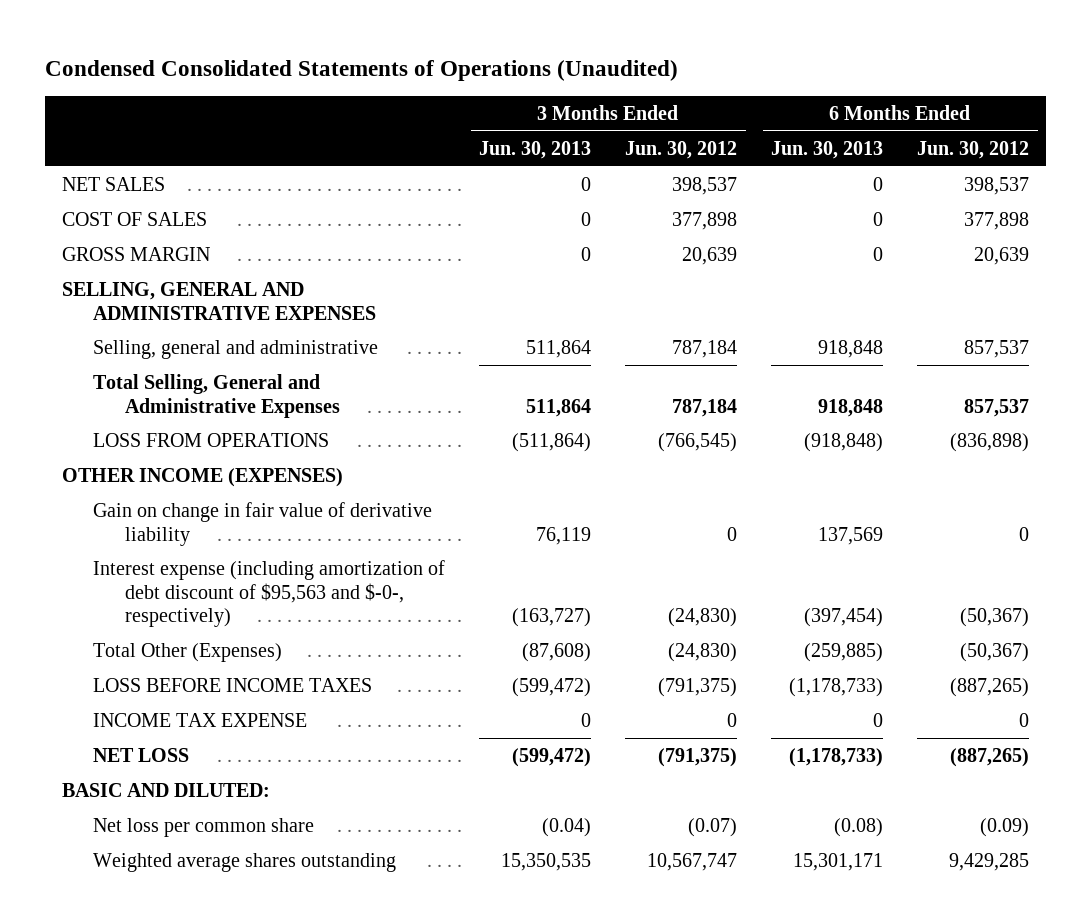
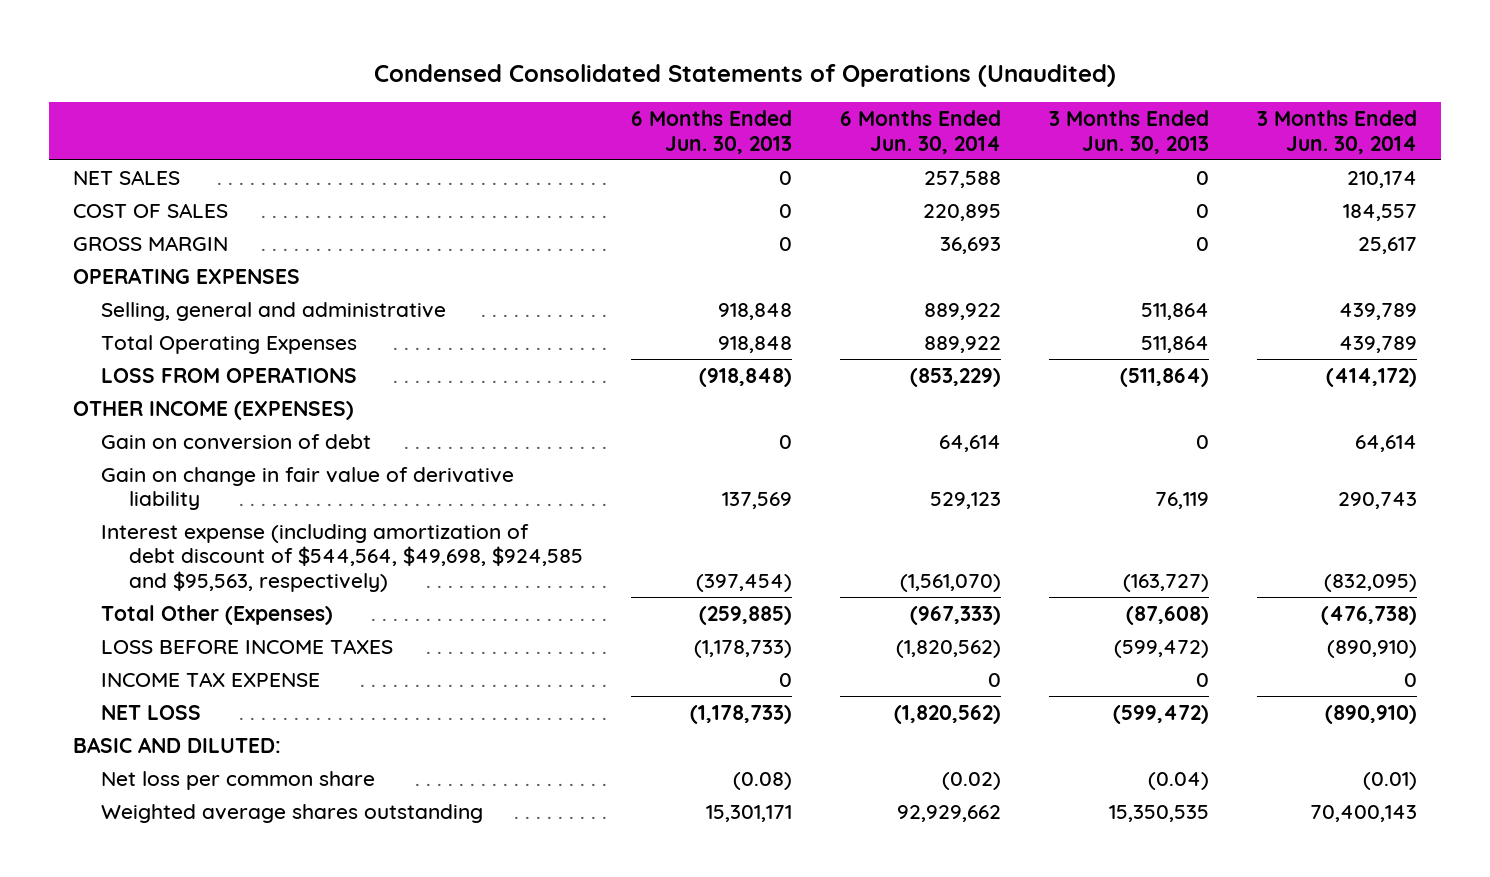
[625,140,738,159] Jun. 30, 2012 -> none
[917,140,1030,159] Jun. 30, 2012 -> none
none -> [840,110,1002,154] 6 Months Ended Jun. 30, 2014
none -> [1257,110,1418,154] 3 Months Ended Jun. 30, 2014
[62,281,377,320] SELLING, GENERAL AND ADMINISTRATIVE EXPENSES -> none
none -> [73,267,301,284] OPERATING EXPENSES
[93,373,340,418] Total Selling, General and Administrative Expenses -> [101,334,358,354] Total Operating Expenses
none -> [101,433,372,450] Gain on conversion of debt
[93,559,446,628] Interest expense (including amortization of debt discount of $95,563 and $-0-, respectively) -> [101,523,584,593] Interest expense (including amortization of debt discount of $544,564, $49,698, $924,585 and $95,563, respectively)

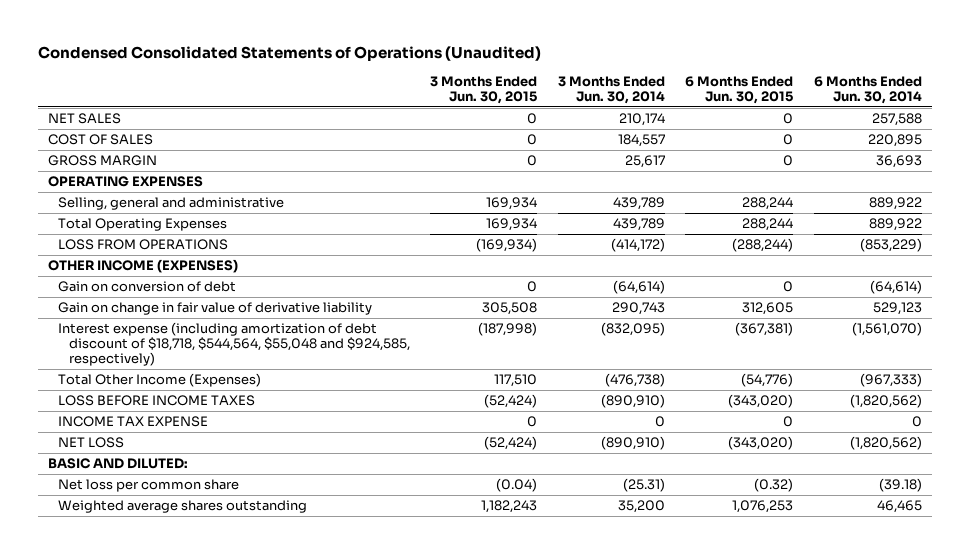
[631,110,793,154] 6 Months Ended Jun. 30, 2013 -> none
[1049,110,1210,154] 3 Months Ended Jun. 30, 2013 -> none
none -> [430,76,538,105] 3 Months Ended Jun. 30, 2015
none -> [685,76,794,105] 6 Months Ended Jun. 30, 2015
[939,434,1002,452] 64,614 -> [870,280,923,295] (64,614)
[1355,434,1418,452] 64,614 -> [612,280,665,295] (64,614)
[101,523,584,593] Interest expense (including amortization of debt discount of $544,564, $49,698, $924,585 and $95,563, respectively) -> [58,322,410,367] Interest expense (including amortization of debt discount of $18,718, $544,564, $55,048 and $924,585, respectively)
[101,604,334,625] Total Other (Expenses) -> [58,373,262,388] Total Other Income (Expenses)
[942,771,1002,790] (0.02) -> [879,478,923,493] (39.18)
[1363,771,1418,790] (0.01) -> [622,478,665,493] (25.31)
[897,804,1002,822] 92,929,662 -> [877,500,923,514] 46,465
[1310,804,1418,822] 70,400,143 -> [617,500,665,514] 35,200

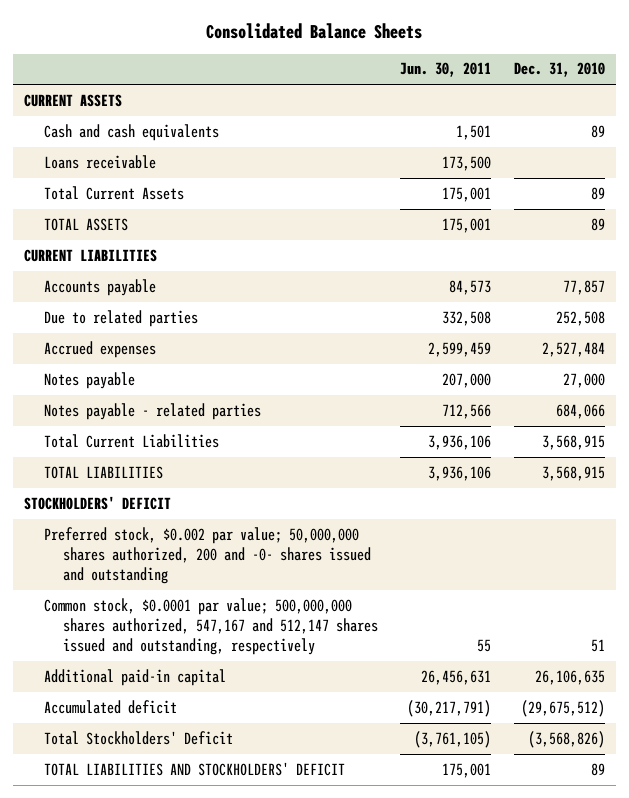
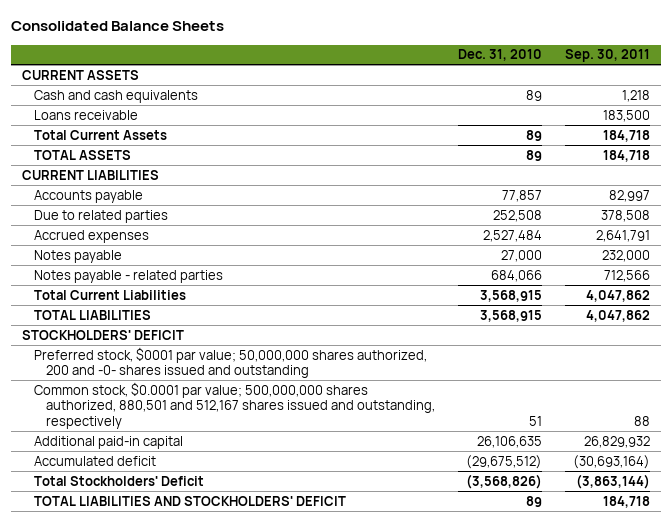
[400,62,492,78] Jun. 30, 2011 -> none
none -> [564,49,650,63] Sep. 30, 2011
[43,526,372,584] Preferred stock, $0.002 par value; 50,000,000 shares authorized, 200 and -0- shares issued and outstanding -> [34,346,428,379] Preferred stock, $0001 par value; 50,000,000 shares authorized, 200 and -0- shares issued and outstanding
[43,597,379,655] Common stock, $0.0001 par value; 500,000,000 shares authorized, 547,167 and 512,147 shares issued and outstanding, respectively -> [34,381,435,429] Common stock, $0.0001 par value; 500,000,000 shares authorized, 880,501 and 512,167 shares issued and outstanding, respectively

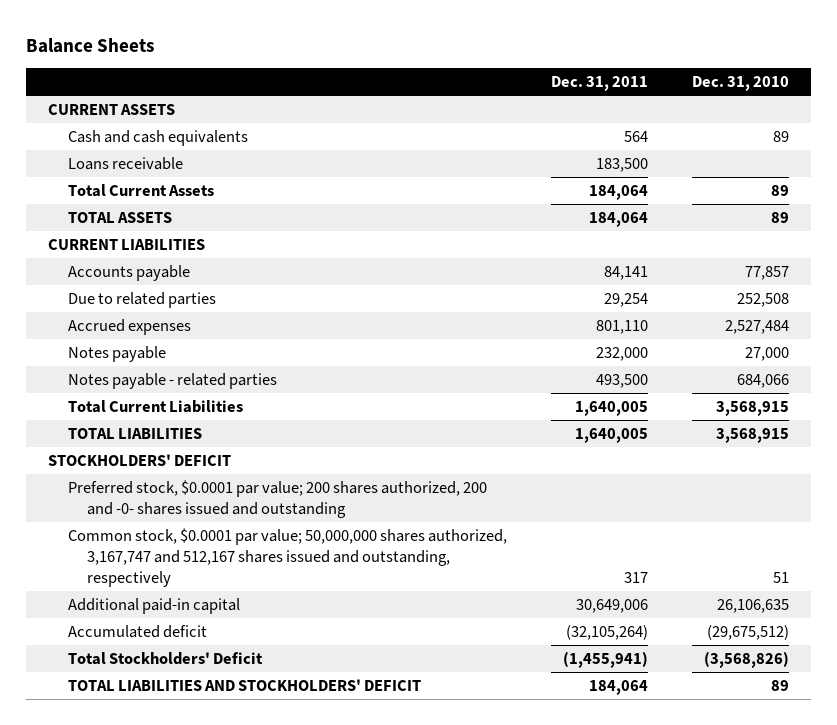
[11,21,225,32] Consolidated Balance Sheets -> [26,37,155,53] Balance Sheets
[564,49,650,63] Sep. 30, 2011 -> none
none -> [550,76,648,92] Dec. 31, 2011
[34,346,428,379] Preferred stock, $0001 par value; 50,000,000 shares authorized, 200 and -0- shares issued and outstanding -> [67,479,487,519] Preferred stock, $0.0001 par value; 200 shares authorized, 200 and -0- shares issued and outstanding
[34,381,435,429] Common stock, $0.0001 par value; 500,000,000 shares authorized, 880,501 and 512,167 shares issued and outstanding, respectively -> [67,527,507,588] Common stock, $0.0001 par value; 50,000,000 shares authorized, 3,167,747 and 512,167 shares issued and outstanding, respectively

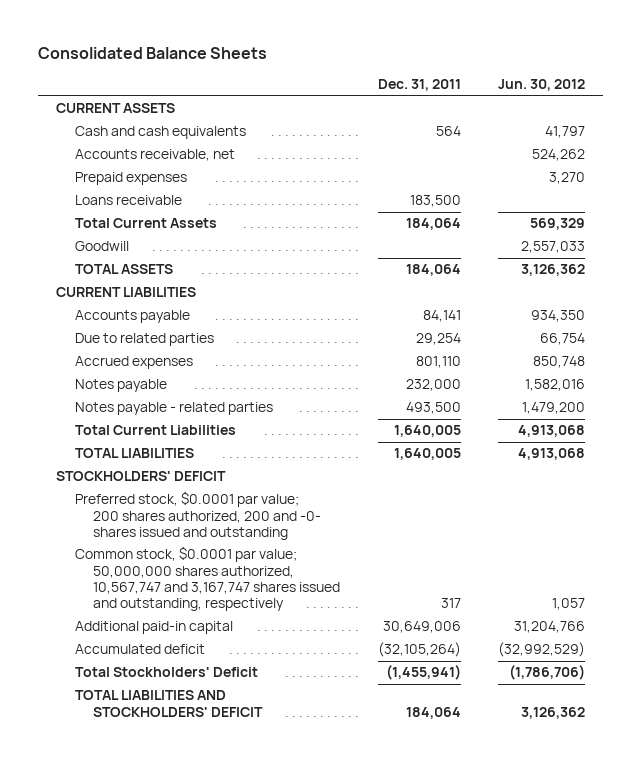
[26,37,155,53] Balance Sheets -> [37,47,267,60] Consolidated Balance Sheets
[692,76,790,92] Dec. 31, 2010 -> none
none -> [497,79,585,92] Jun. 30, 2012
none -> [74,149,235,162] Accounts receivable, net
none -> [74,172,187,186] Prepaid expenses
none -> [74,241,129,252] Goodwill
[67,527,507,588] Common stock, $0.0001 par value; 50,000,000 shares authorized, 3,167,747 and 512,167 shares issued and outstanding, respectively -> [74,546,341,612] Common stock, $0.0001 par value; 50,000,000 shares authorized, 10,567,747 and 3,167,747 shares issued and outstanding, respectively

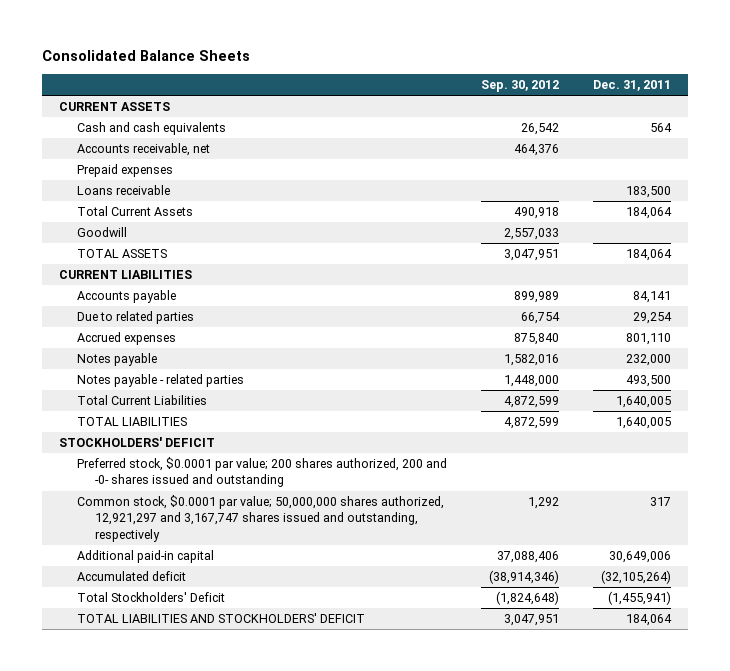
[497,79,585,92] Jun. 30, 2012 -> none
none -> [481,80,560,93] Sep. 30, 2012
[74,546,341,612] Common stock, $0.0001 par value; 50,000,000 shares authorized, 10,567,747 and 3,167,747 shares issued and outstanding, respectively -> [77,495,445,542] Common stock, $0.0001 par value; 50,000,000 shares authorized, 12,921,297 and 3,167,747 shares issued and outstanding, respectively

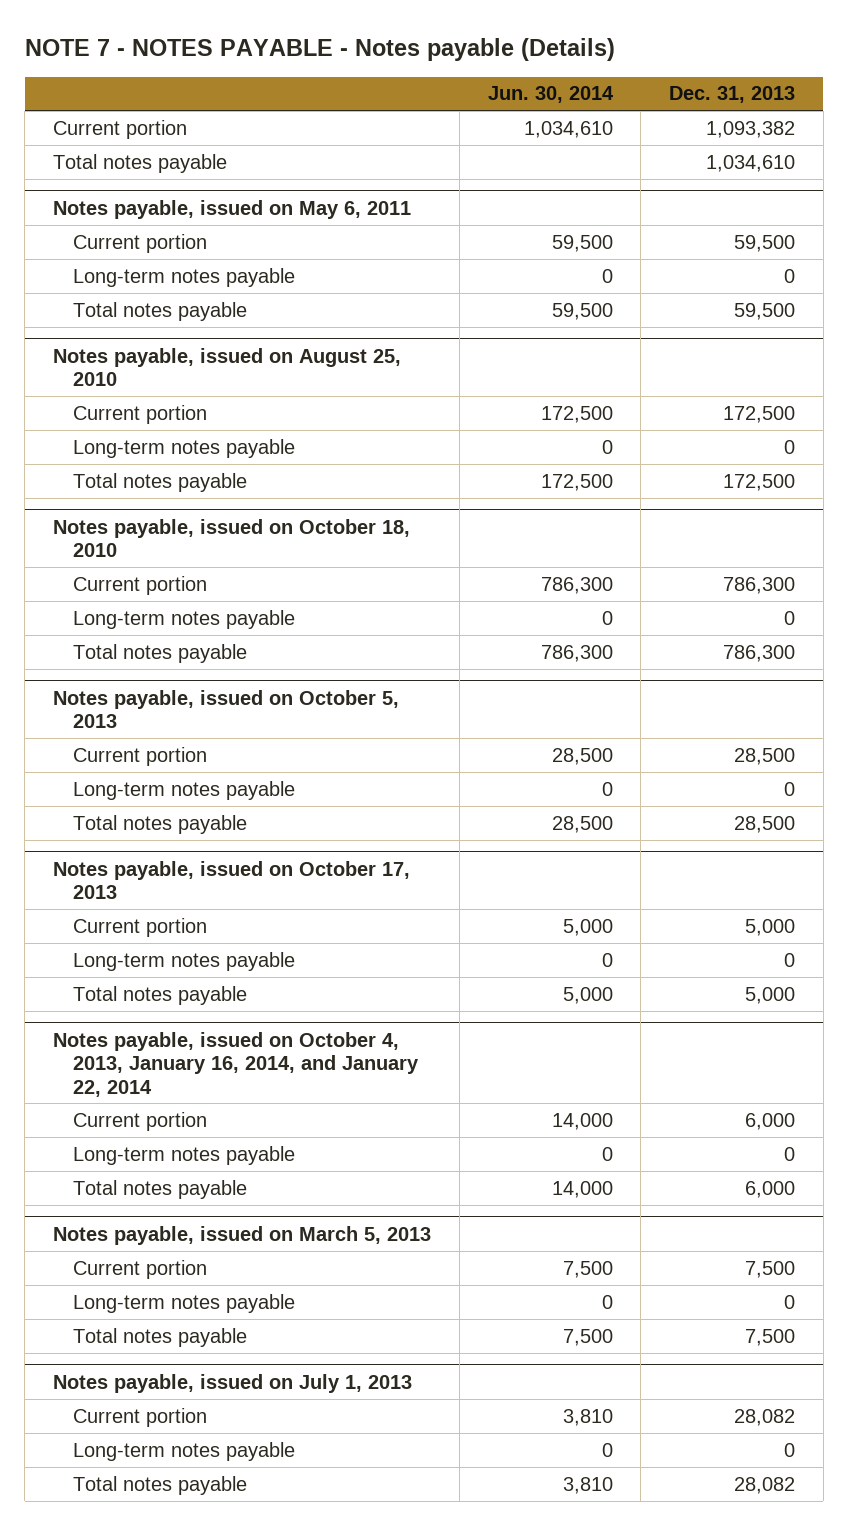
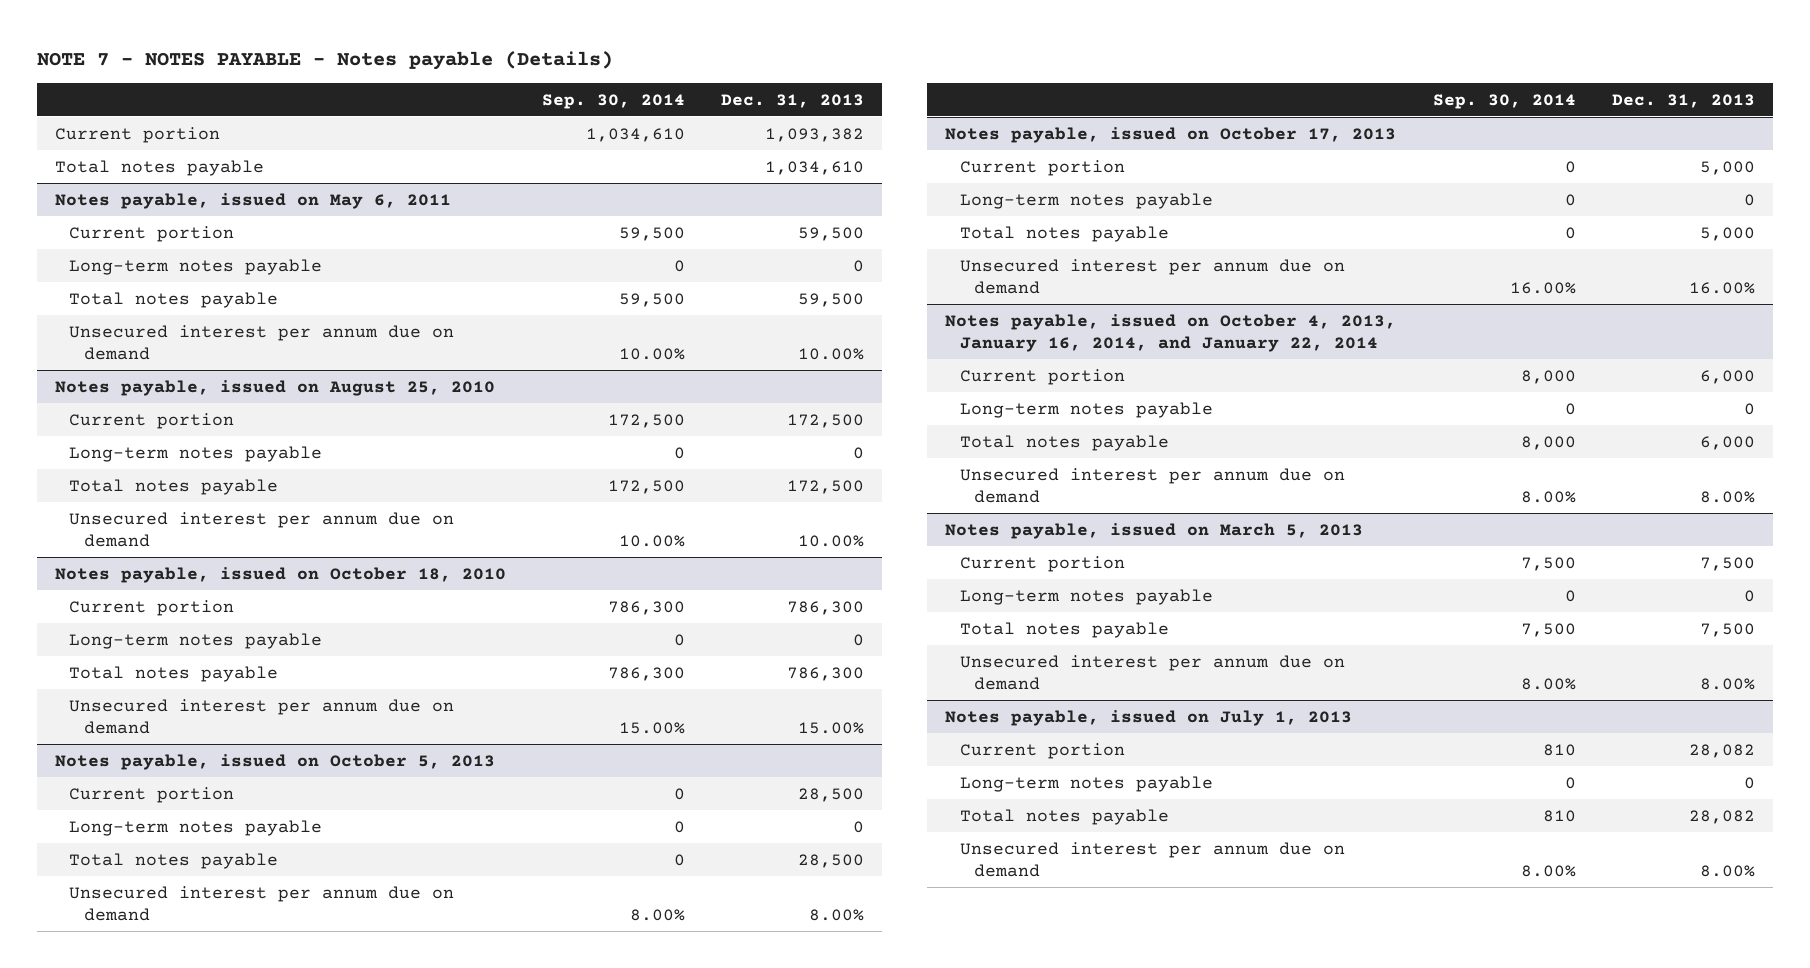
[487,86,614,104] Jun. 30, 2014 -> none
none -> [542,93,686,109] Sep. 30, 2014
none -> [69,324,455,361] Unsecured interest per annum due on demand
none -> [69,511,455,548] Unsecured interest per annum due on demand
none -> [69,698,455,735] Unsecured interest per annum due on demand
none -> [69,885,455,922] Unsecured interest per annum due on demand
none -> [959,258,1345,295] Unsecured interest per annum due on demand
none -> [959,467,1345,504] Unsecured interest per annum due on demand
none -> [959,654,1345,691] Unsecured interest per annum due on demand
none -> [959,841,1345,878] Unsecured interest per annum due on demand

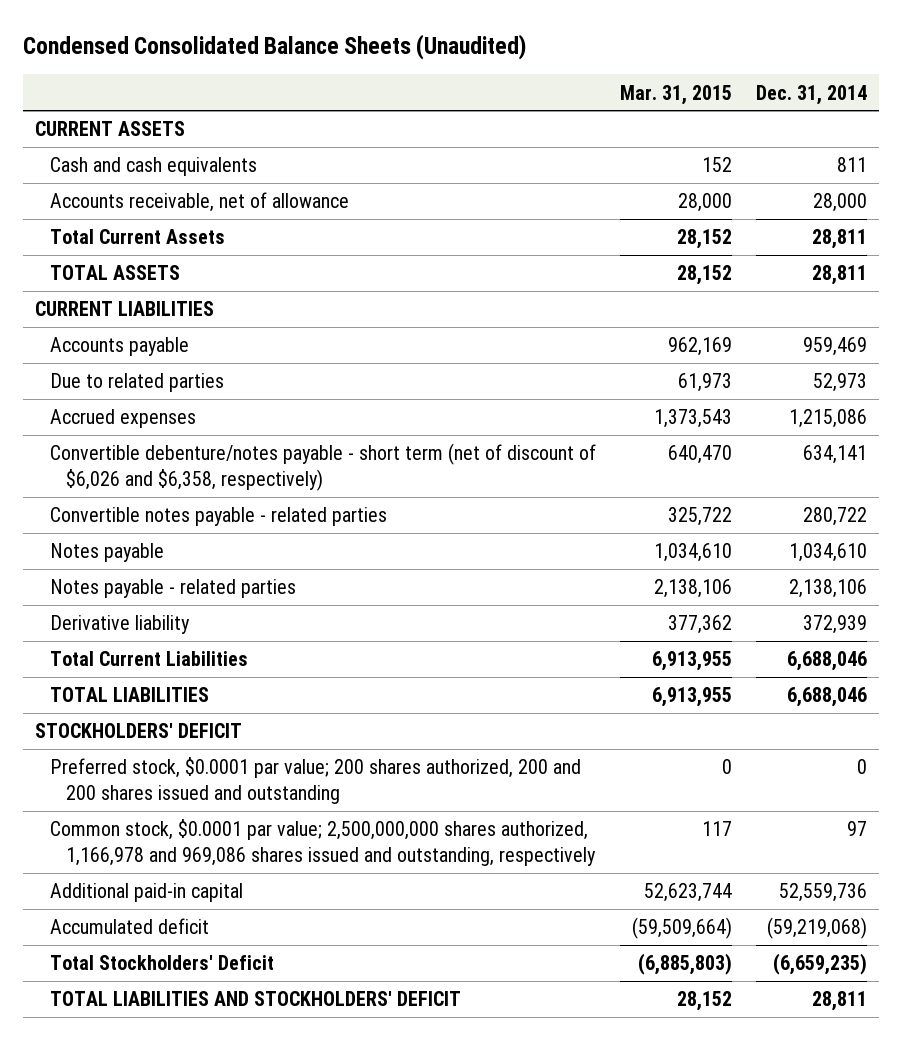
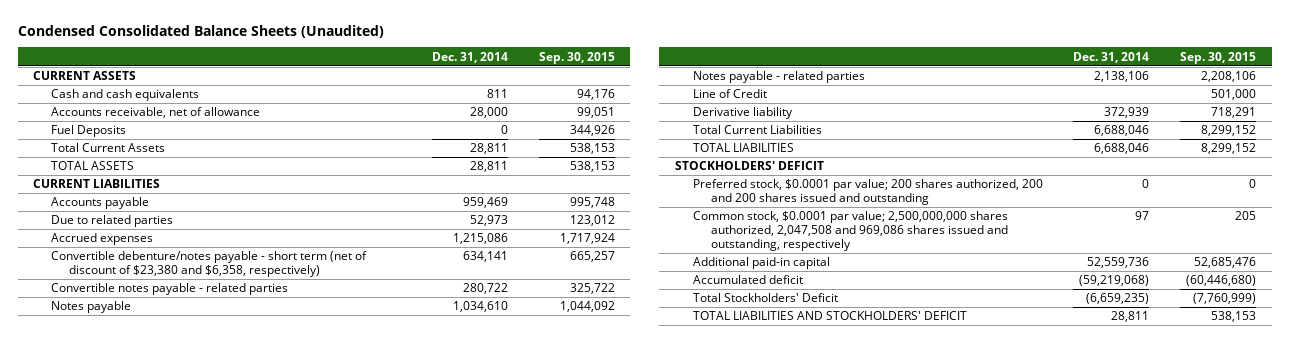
[620,84,733,105] Mar. 31, 2015 -> none
none -> [538,51,615,64] Sep. 30, 2015
none -> [51,125,127,138] Fuel Deposits
[50,443,597,492] Convertible debenture/notes payable - short term (net of discount of $6,026 and $6,358, respectively) -> [51,251,368,278] Convertible debenture/notes payable - short term (net of discount of $23,380 and $6,358, respectively)
none -> [692,89,767,99] Line of Credit
[50,819,596,867] Common stock, $0.0001 par value; 2,500,000,000 shares authorized, 1,166,978 and 969,086 shares issued and outstanding, respectively -> [692,211,1008,251] Common stock, $0.0001 par value; 2,500,000,000 shares authorized, 2,047,508 and 969,086 shares issued and outstanding, respectively

